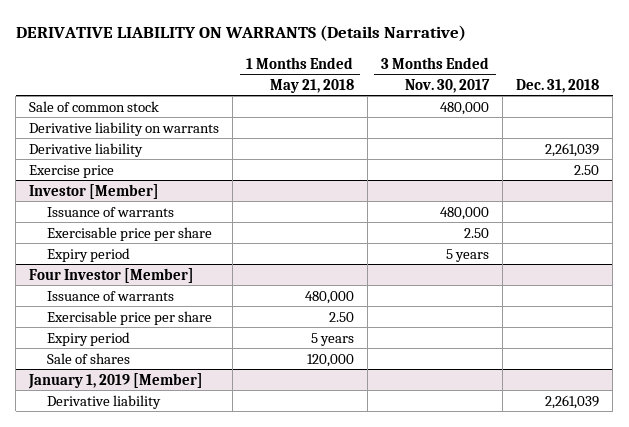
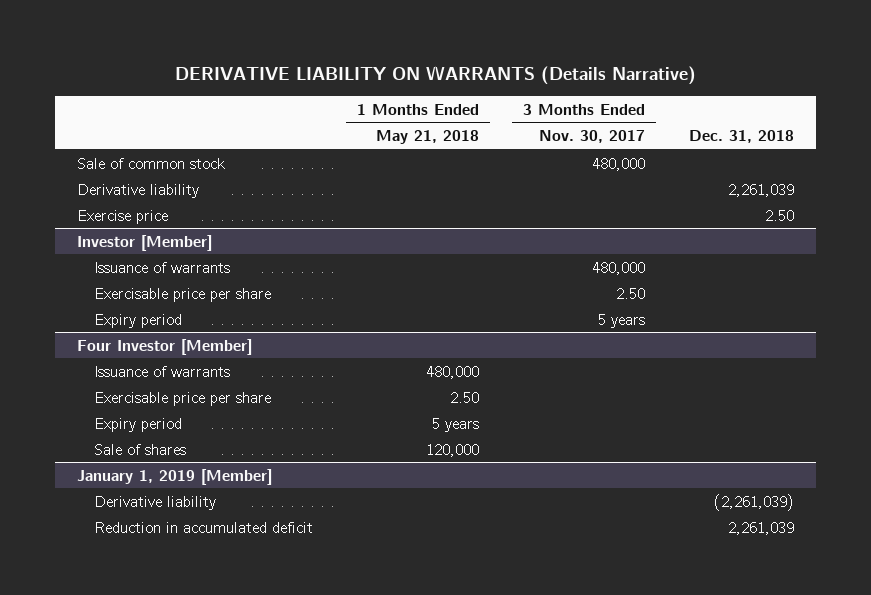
[29,121,220,136] Derivative liability on warrants -> none
[545,394,600,409] 2,261,039 -> [713,493,794,511] (2,261,039)
none -> [94,521,314,533] Reduction in accumulated deficit

